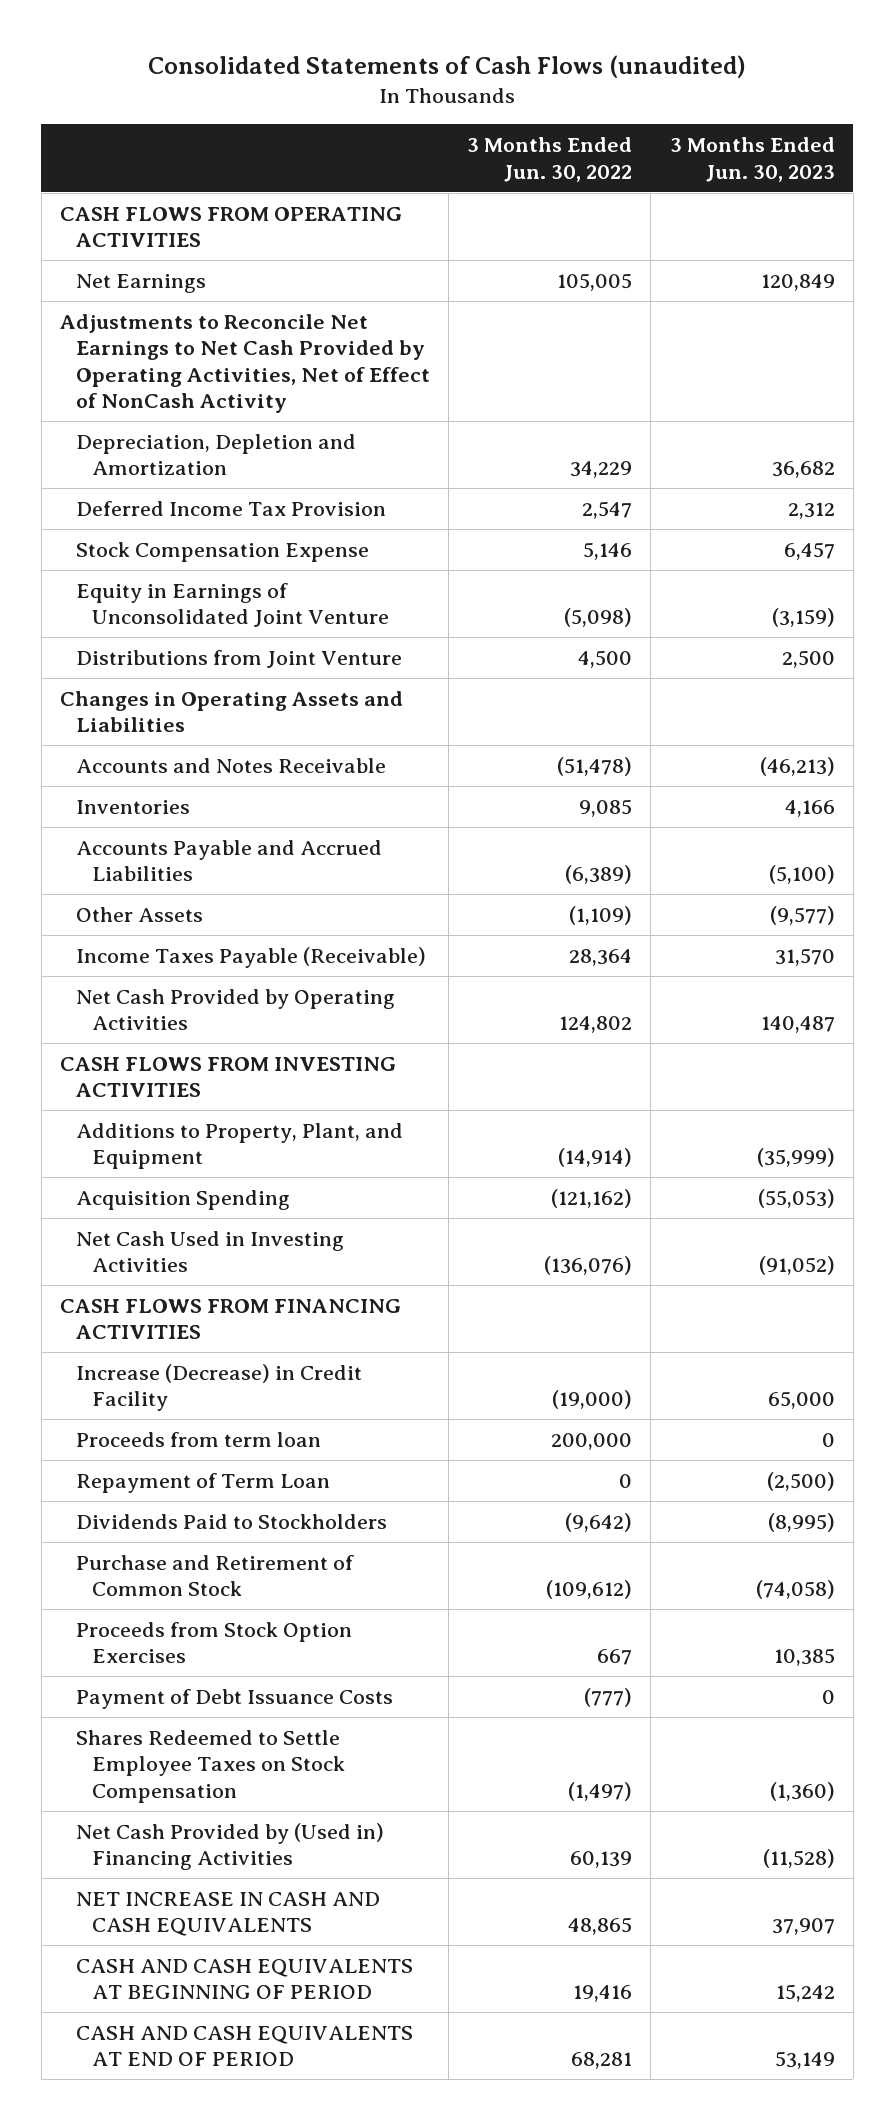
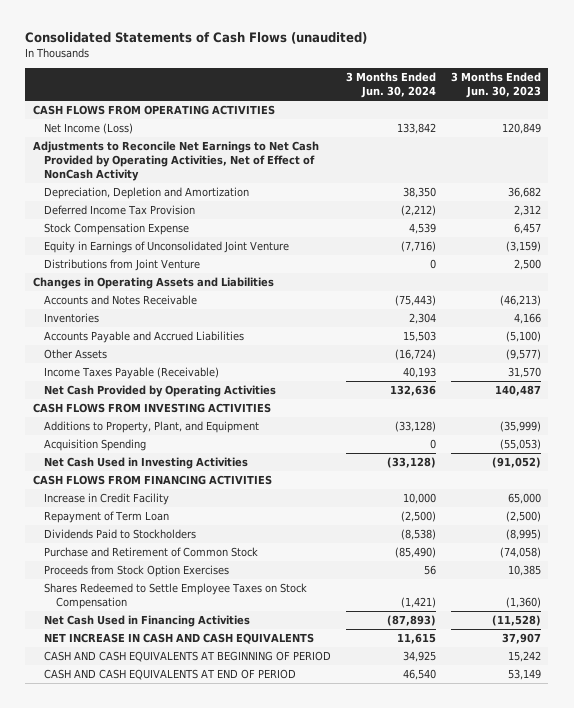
[467,137,633,182] 3 Months Ended Jun. 30, 2022 -> none
none -> [346,72,437,99] 3 Months Ended Jun. 30, 2024
[76,273,207,293] Net Earnings -> [44,122,134,134] Net Income (Loss)
[76,1431,322,1447] Proceeds from term loan -> none
[76,1363,363,1412] Increase (Decrease) in Credit Facility -> [44,492,170,505] Increase in Credit Facility
[76,1688,394,1709] Payment of Debt Issuance Costs -> none
[76,1822,385,1871] Net Cash Provided by (Used in) Financing Activities -> [44,614,251,627] Net Cash Used in Financing Activities

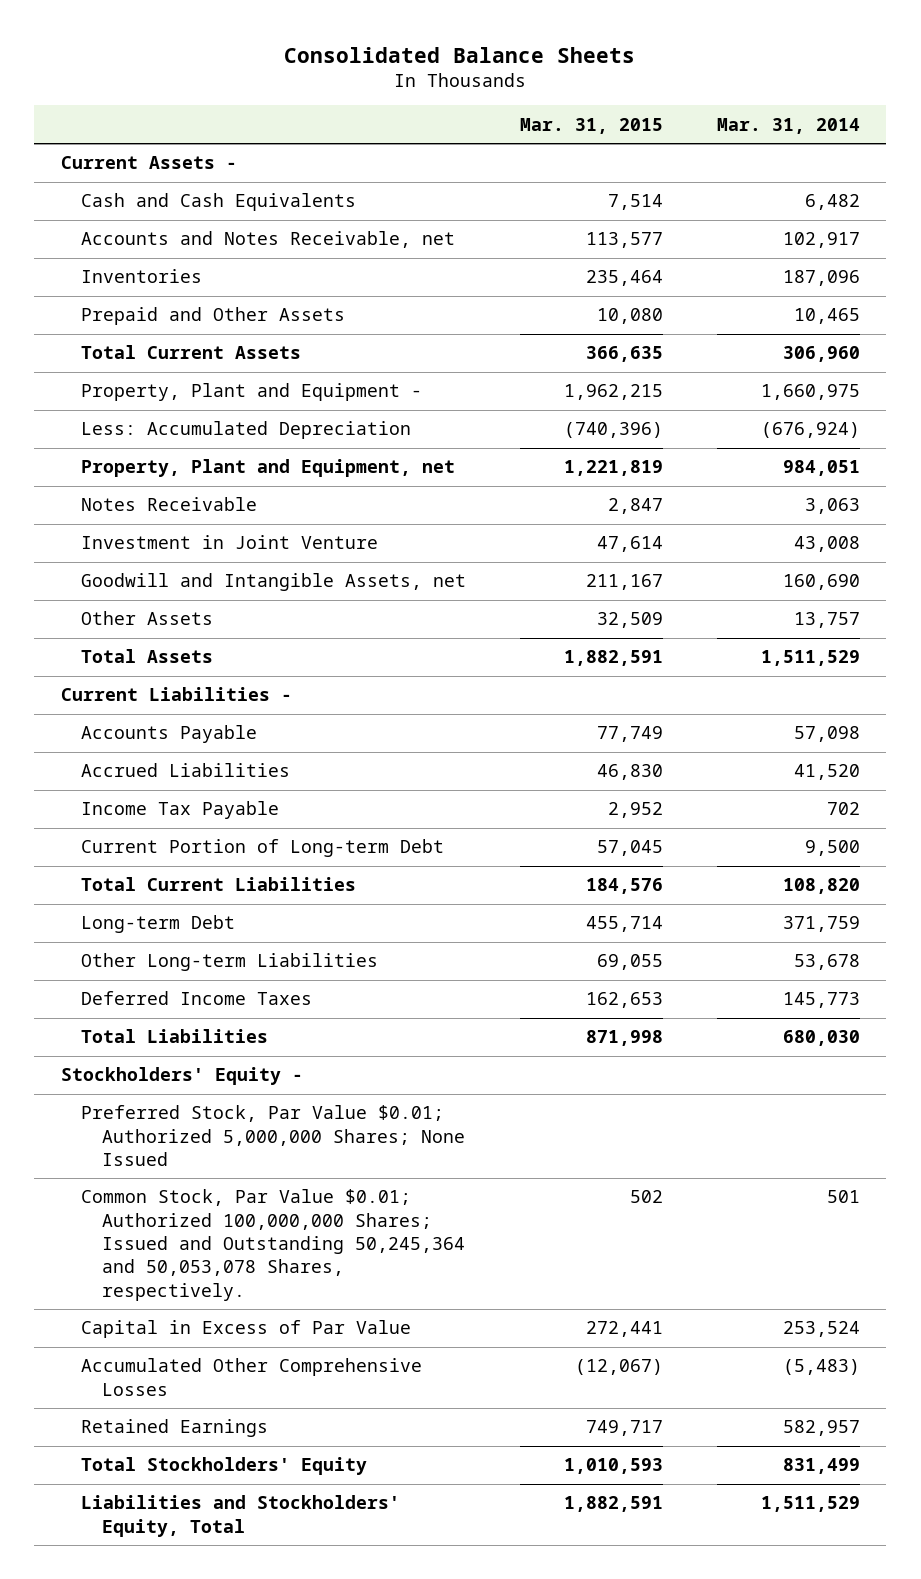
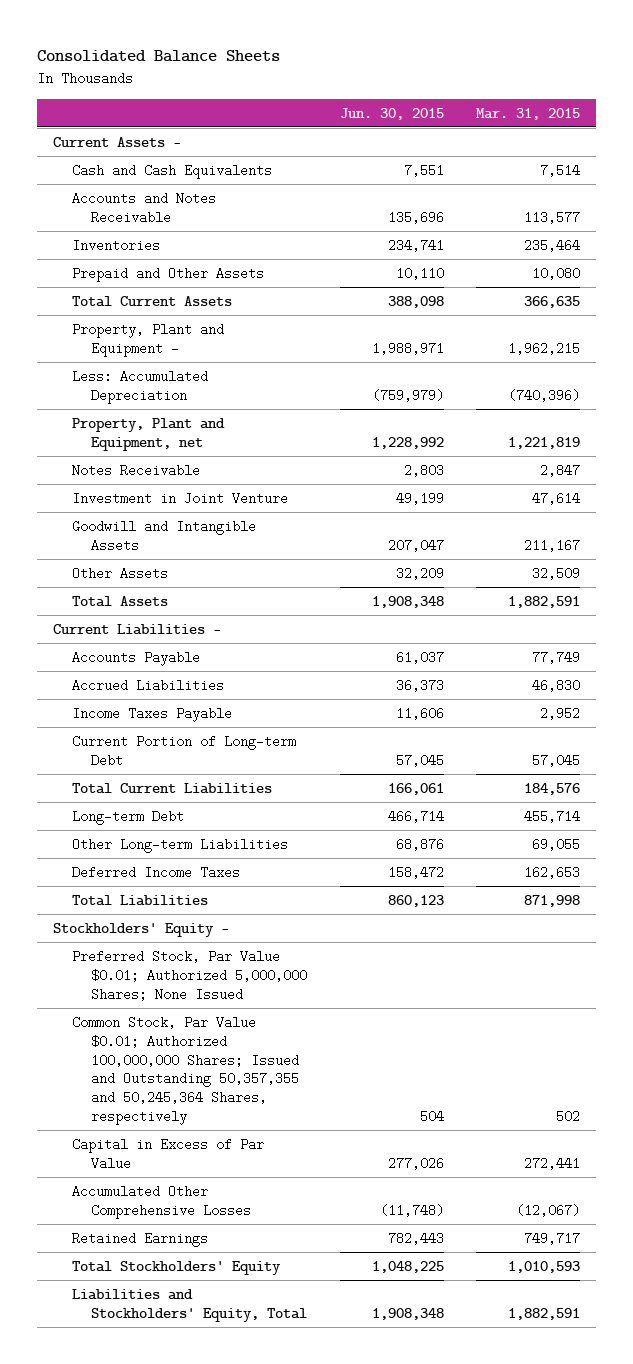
[716,117,860,134] Mar. 31, 2014 -> none
none -> [339,107,444,120] Jun. 30, 2015
[81,231,456,249] Accounts and Notes Receivable, net -> [72,191,217,224] Accounts and Notes Receivable
[81,573,467,592] Goodwill and Intangible Assets, net -> [72,519,257,552] Goodwill and Intangible Assets
[81,801,280,820] Income Tax Payable -> [72,706,233,722] Income Taxes Payable
[81,1189,465,1301] Common Stock, Par Value $0.01; Authorized 100,000,000 Shares; Issued and Outstanding 50,245,364 and 50,053,078 Shares, respectively. -> [72,1015,300,1126] Common Stock, Par Value $0.01; Authorized 100,000,000 Shares; Issued and Outstanding 50,357,355 and 50,245,364 Shares, respectively

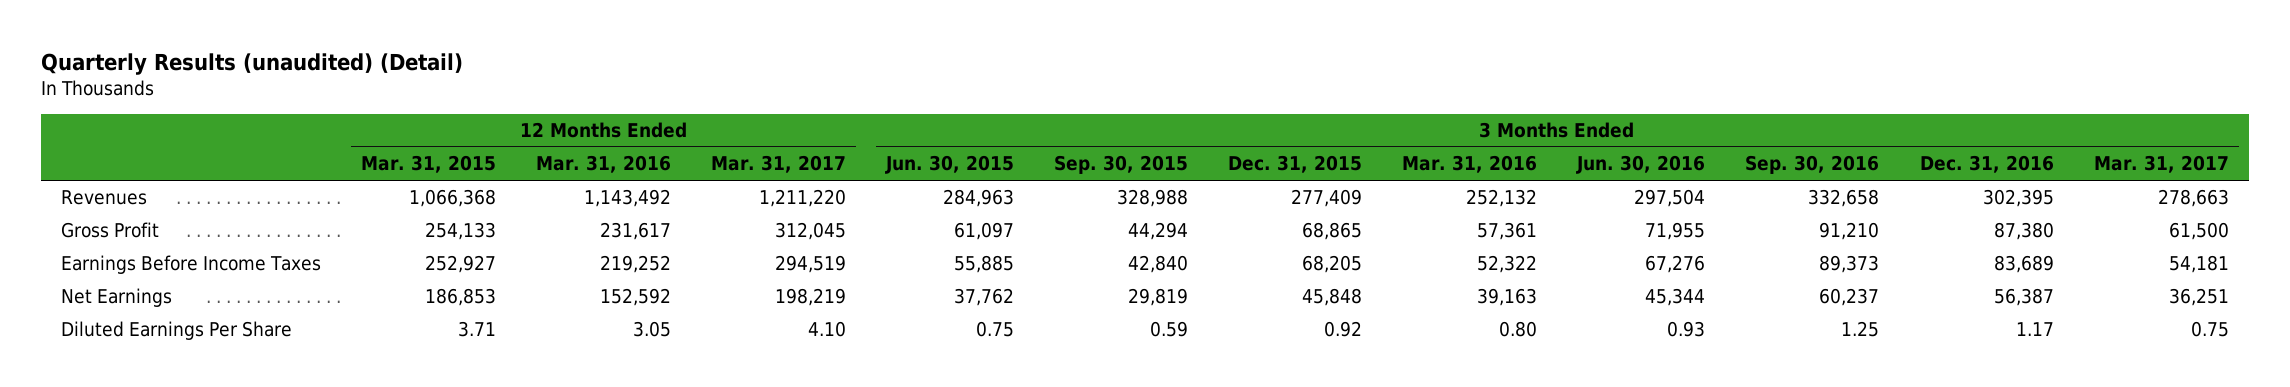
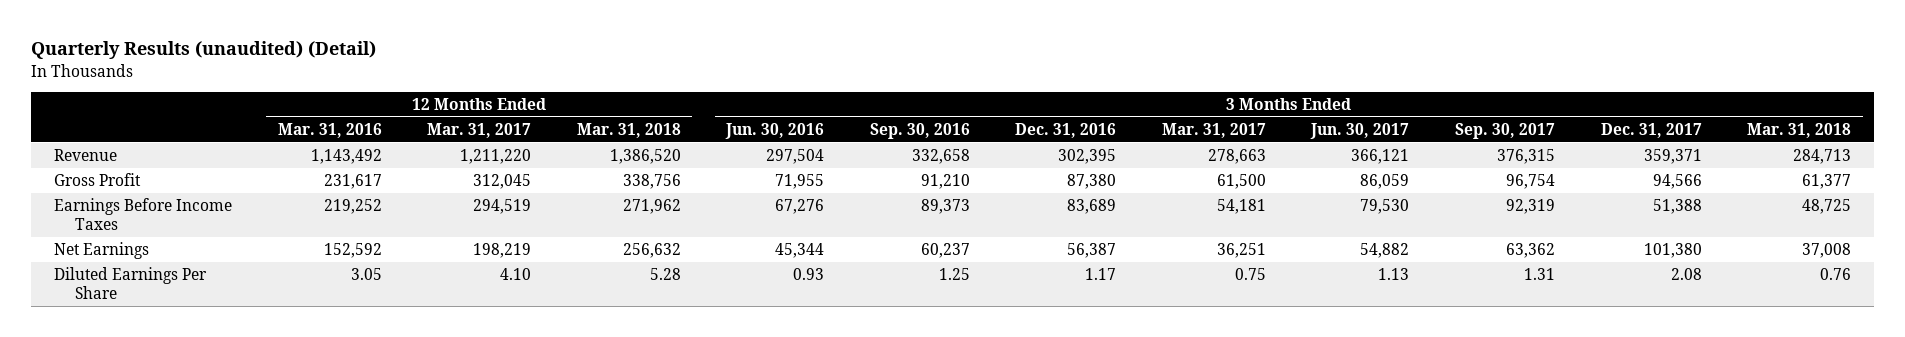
[361,155,497,174] Mar. 31, 2015 -> none
[885,155,1015,175] Jun. 30, 2015 -> none
[1054,155,1189,175] Sep. 30, 2015 -> none
[1228,155,1363,174] Dec. 31, 2015 -> none
[1402,155,1538,174] Mar. 31, 2016 -> none
none -> [576,122,681,138] Mar. 31, 2018
none -> [1310,122,1410,139] Jun. 30, 2017
none -> [1455,122,1556,139] Sep. 30, 2017
none -> [1600,122,1702,138] Dec. 31, 2017
none -> [1747,122,1852,138] Mar. 31, 2018
[61,190,148,206] Revenues -> [53,148,117,161] Revenue

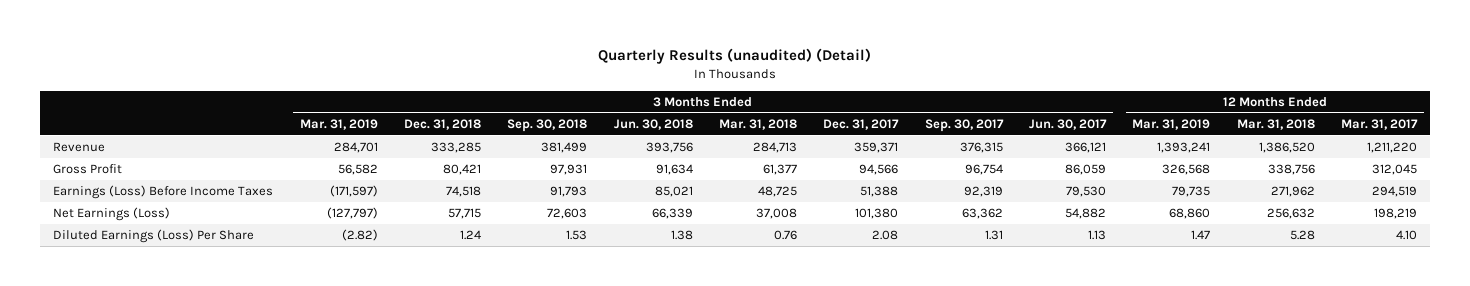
[277,122,382,138] Mar. 31, 2016 -> none
[725,122,825,139] Jun. 30, 2016 -> none
[869,122,970,139] Sep. 30, 2016 -> none
[1015,122,1117,138] Dec. 31, 2016 -> none
[1161,122,1266,138] Mar. 31, 2017 -> none
none -> [299,118,378,130] Mar. 31, 2019
none -> [403,118,481,130] Dec. 31, 2018
none -> [507,118,588,132] Sep. 30, 2018
none -> [613,118,693,130] Jun. 30, 2018
none -> [1132,118,1211,130] Mar. 31, 2019
[53,197,232,231] Earnings Before Income Taxes -> [53,185,274,200] Earnings (Loss) Before Income Taxes
[53,241,149,259] Net Earnings -> [53,207,171,222] Net Earnings (Loss)
[53,266,207,300] Diluted Earnings Per Share -> [53,229,255,244] Diluted Earnings (Loss) Per Share

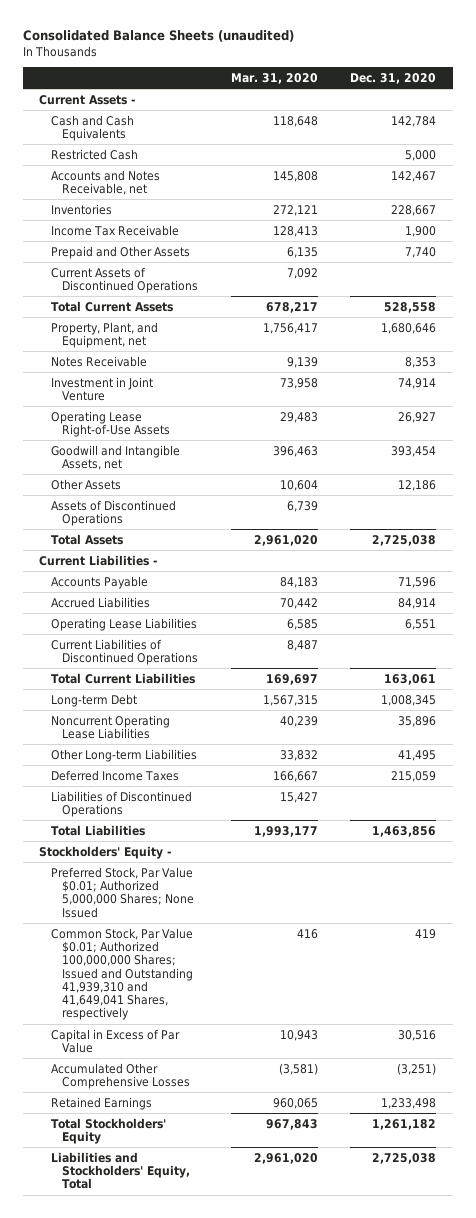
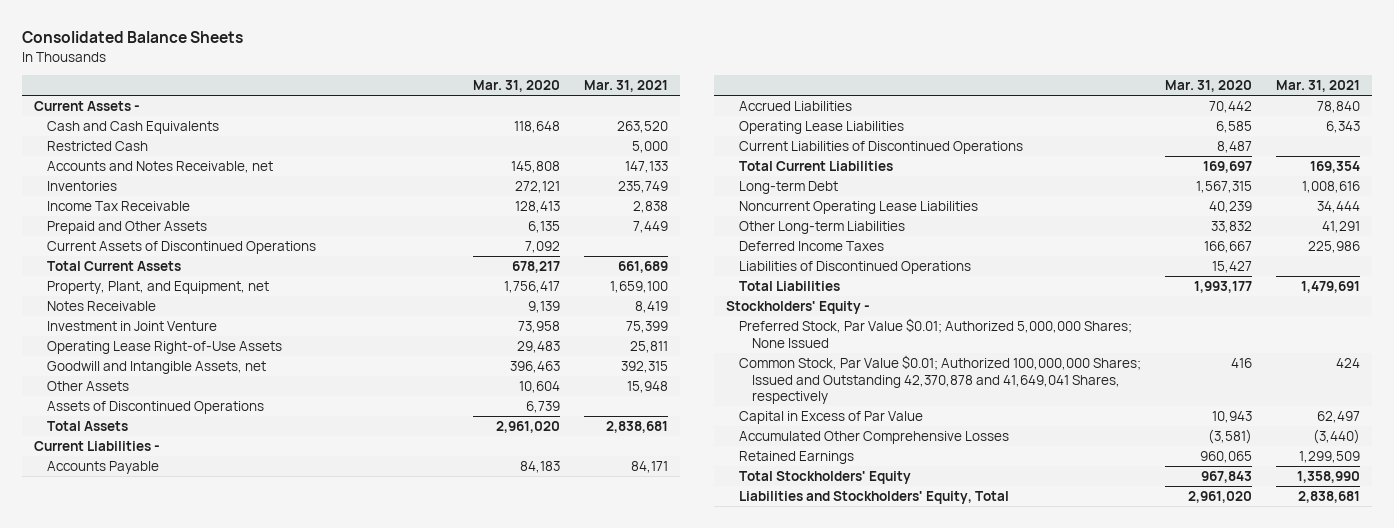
[22,30,294,43] Consolidated Balance Sheets (unaudited) -> [22,31,244,44] Consolidated Balance Sheets
[350,72,437,84] Dec. 31, 2020 -> none
none -> [583,80,668,93] Mar. 31, 2021
[50,927,194,1021] Common Stock, Par Value $0.01; Authorized 100,000,000 Shares; Issued and Outstanding 41,939,310 and 41,649,041 Shares, respectively -> [738,355,1141,405] Common Stock, Par Value $0.01; Authorized 100,000,000 Shares; Issued and Outstanding 42,370,878 and 41,649,041 Shares, respectively

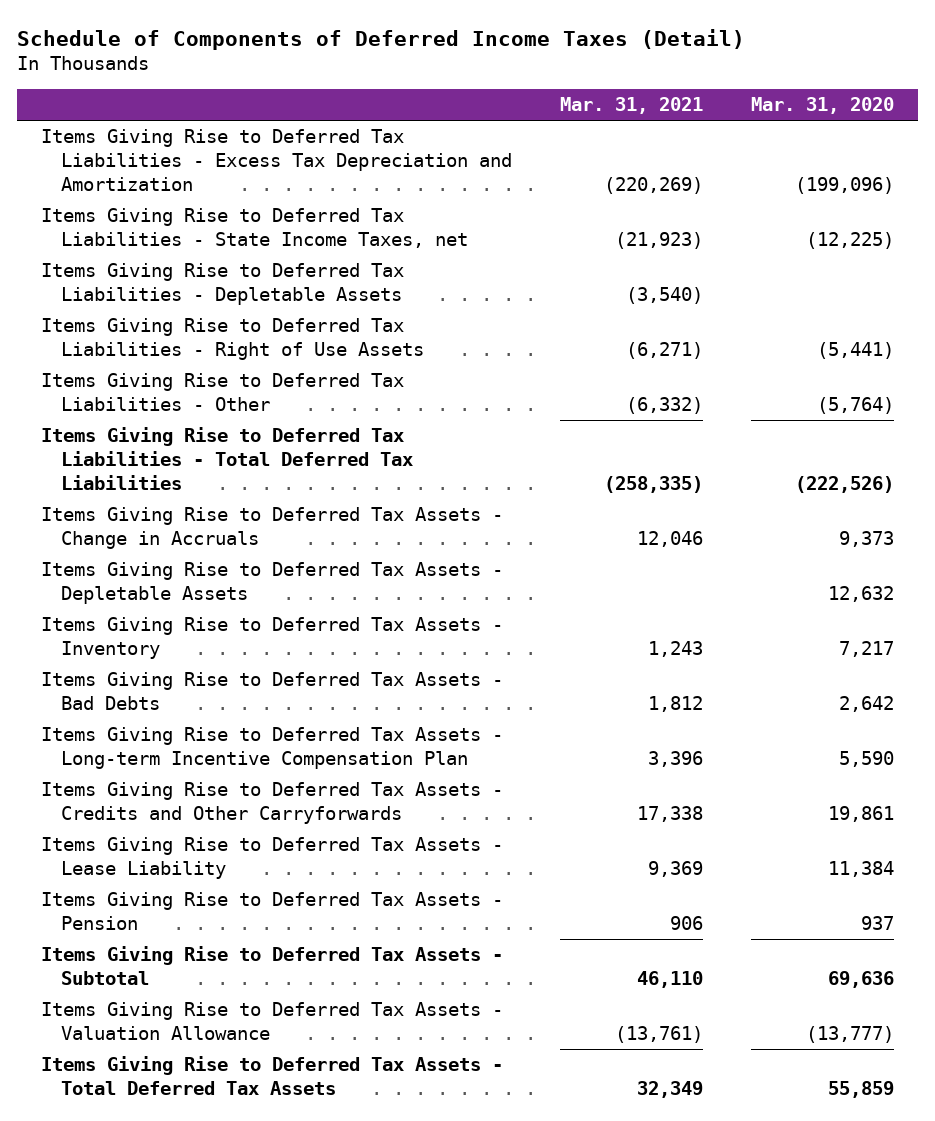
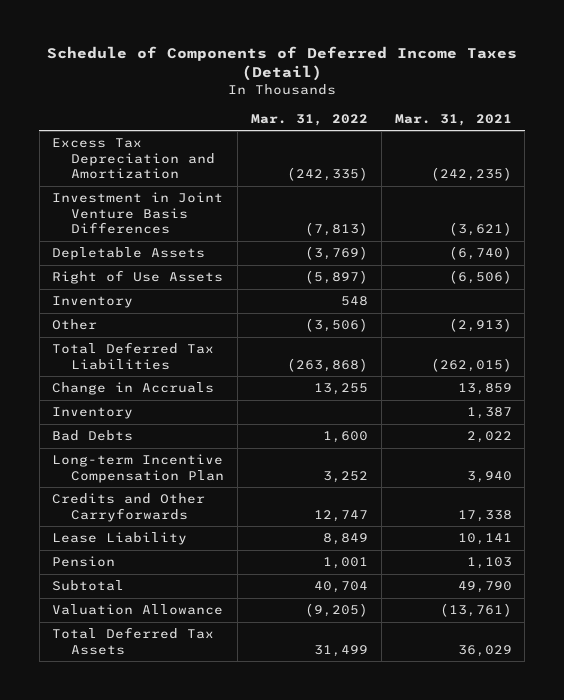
[750,97,894,115] Mar. 31, 2020 -> none
none -> [250,113,368,126] Mar. 31, 2022
[41,208,468,249] Items Giving Rise to Deferred Tax Liabilities - State Income Taxes, net -> none
[41,373,405,412] Items Giving Rise to Deferred Tax Liabilities - Other -> none
[41,562,504,605] Items Giving Rise to Deferred Tax Assets - Depletable Assets -> none
[41,617,504,660] Items Giving Rise to Deferred Tax Assets - Inventory -> none
[41,892,504,931] Items Giving Rise to Deferred Tax Assets - Pension -> none
[41,946,504,986] Items Giving Rise to Deferred Tax Assets - Subtotal -> none
[41,129,512,191] Items Giving Rise to Deferred Tax Liabilities - Excess Tax Depreciation and Amortization -> [52,138,215,180] Excess Tax Depreciation and Amortization
[603,176,703,194] (220,269) -> [430,167,512,182] (242,235)
none -> [52,192,224,235] Investment in Joint Venture Basis Differences
[41,263,405,306] Items Giving Rise to Deferred Tax Liabilities - Depletable Assets -> [52,247,206,261] Depletable Assets
[625,287,703,305] (3,540) -> [448,246,512,261] (6,740)
[41,318,424,361] Items Giving Rise to Deferred Tax Liabilities - Right of Use Assets -> [52,270,224,285] Right of Use Assets
[625,342,703,360] (6,271) -> [448,270,512,285] (6,506)
none -> [52,296,134,309] Inventory
none -> [52,319,98,331] Other
[41,427,413,490] Items Giving Rise to Deferred Tax Liabilities - Total Deferred Tax Liabilities -> [52,342,215,370] Total Deferred Tax Liabilities
[603,475,703,493] (258,335) -> [430,357,512,372] (262,015)
[41,507,504,550] Items Giving Rise to Deferred Tax Assets - Change in Accruals -> [52,382,215,396] Change in Accruals
[636,531,703,548] 12,046 -> [457,383,512,396] 13,859
none -> [52,407,134,420] Inventory
[41,672,504,711] Items Giving Rise to Deferred Tax Assets - Bad Debts -> [52,430,134,442] Bad Debts
[647,696,703,713] 1,812 -> [466,431,512,444] 2,022
[41,727,504,770] Items Giving Rise to Deferred Tax Assets - Long-term Incentive Compensation Plan -> [52,454,224,483] Long-term Incentive Compensation Plan
[647,751,703,768] 3,396 -> [466,470,512,483] 3,940
[41,782,504,825] Items Giving Rise to Deferred Tax Assets - Credits and Other Carryforwards -> [52,493,206,522] Credits and Other Carryforwards
[41,837,504,880] Items Giving Rise to Deferred Tax Assets - Lease Liability -> [52,532,188,546] Lease Liability
[647,861,703,878] 9,369 -> [457,533,512,546] 10,141
none -> [52,556,116,568] Pension
none -> [52,580,125,592] Subtotal
[41,1002,504,1041] Items Giving Rise to Deferred Tax Assets - Valuation Allowance -> [52,604,224,616] Valuation Allowance
[41,1056,504,1096] Items Giving Rise to Deferred Tax Assets - Total Deferred Tax Assets -> [52,627,215,655] Total Deferred Tax Assets
[636,1081,703,1099] 32,349 -> [457,644,512,657] 36,029

